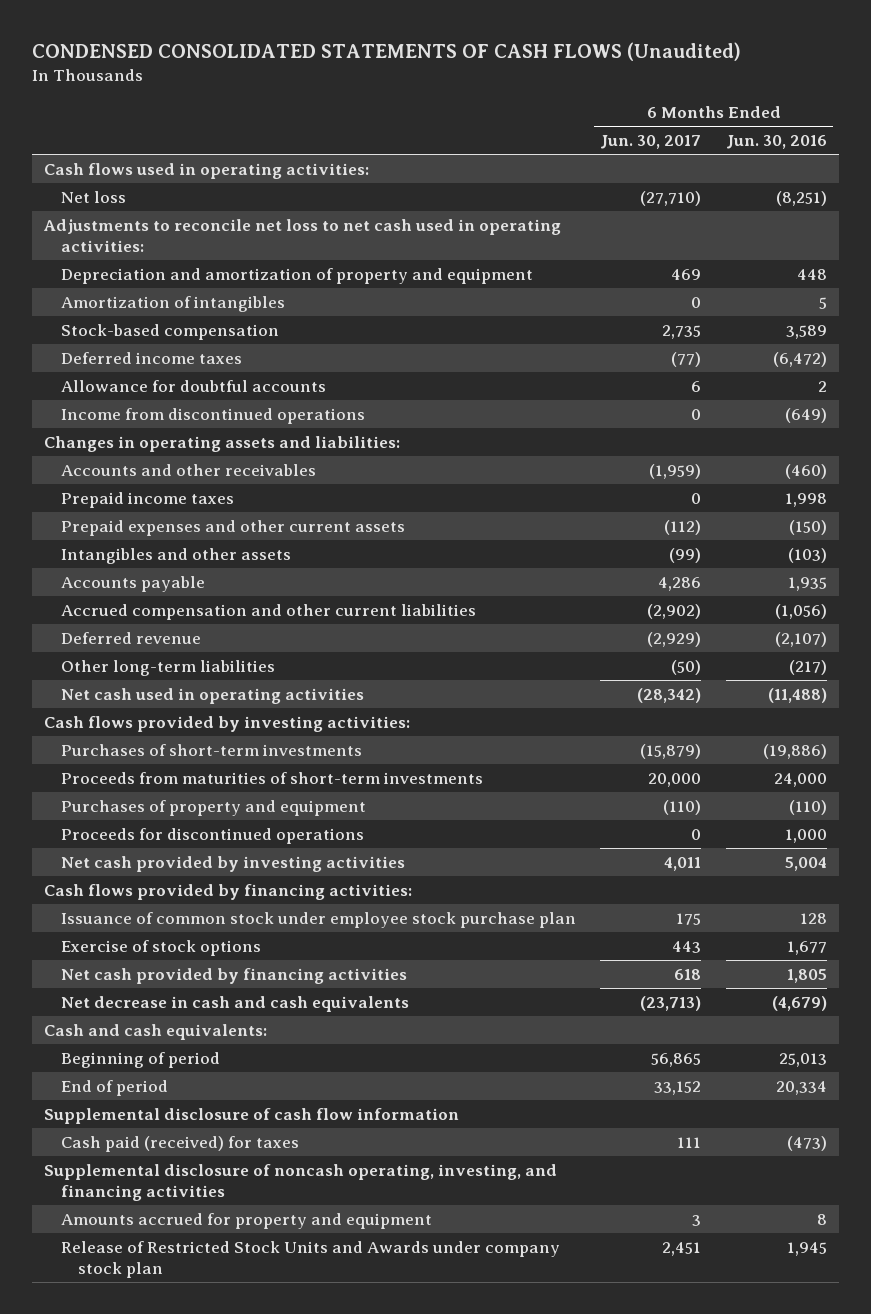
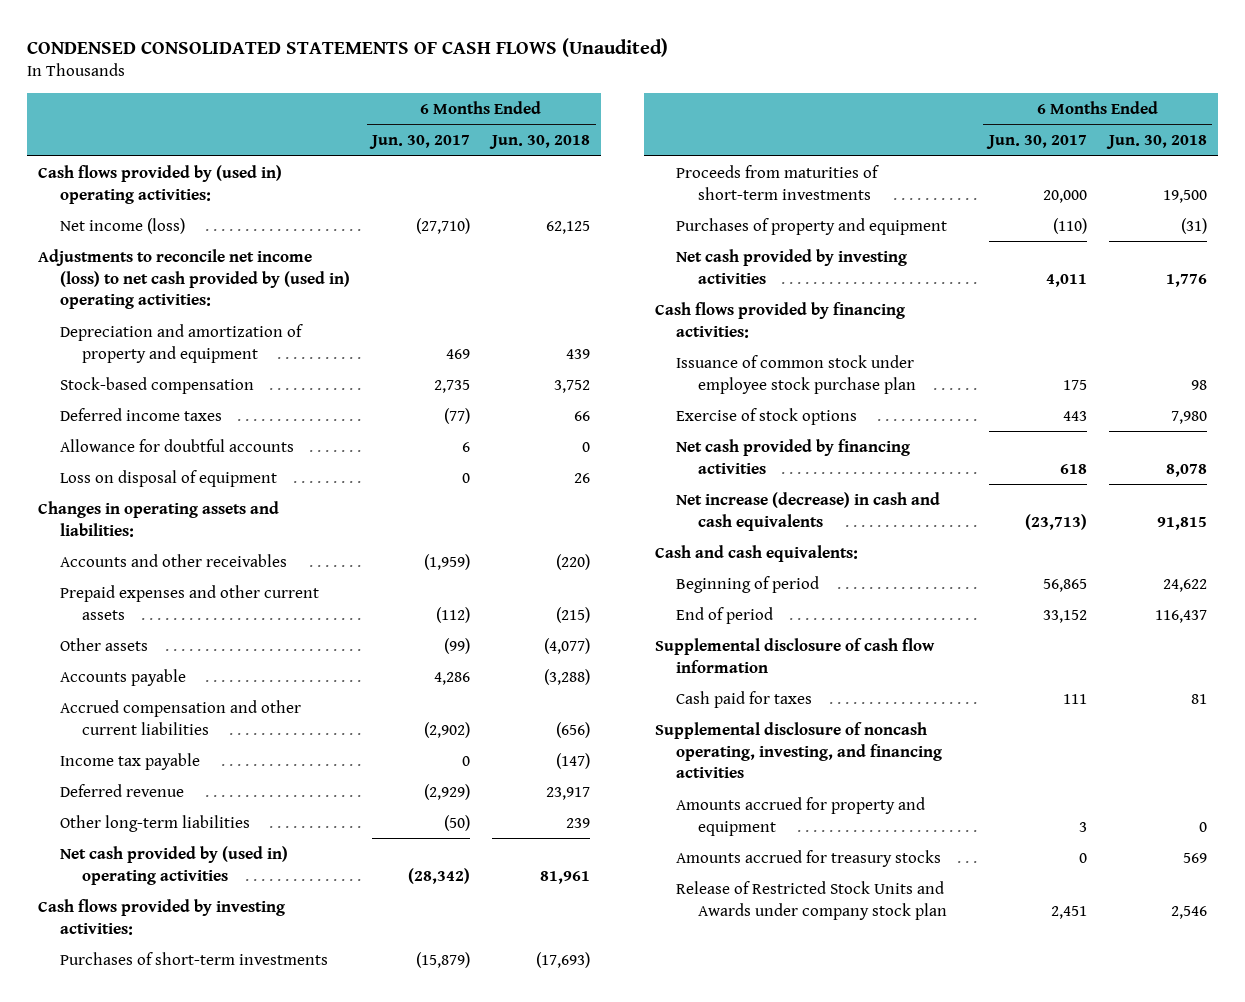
[725,135,827,150] Jun. 30, 2016 -> none
none -> [489,135,591,150] Jun. 30, 2018
[44,162,370,179] Cash flows used in operating activities: -> [38,164,283,204] Cash flows provided by (used in) operating activities:
[61,190,127,203] Net loss -> [60,217,186,234] Net income (loss)
[43,218,562,252] Adjustments to reconcile net loss to net cash used in operating activities: -> [38,248,351,310] Adjustments to reconcile net income (loss) to net cash provided by (used in) operating activities:
[61,295,286,312] Amortization of intangibles -> none
[61,407,366,424] Income from discontinued operations -> none
none -> [60,469,278,487] Loss on disposal of equipment
[61,491,235,508] Prepaid income taxes -> none
[61,547,292,564] Intangibles and other assets -> [60,637,149,651] Other assets
none -> [60,752,201,770] Income tax payable
[61,687,365,704] Net cash used in operating activities -> [60,845,289,885] Net cash provided by (used in) operating activities
[61,827,365,844] Proceeds for discontinued operations -> none
[61,995,410,1012] Net decrease in cash and cash equivalents -> [676,491,941,531] Net increase (decrease) in cash and cash equivalents
[61,1135,300,1152] Cash paid (received) for taxes -> [676,690,813,708] Cash paid for taxes
none -> [676,849,942,867] Amounts accrued for treasury stocks

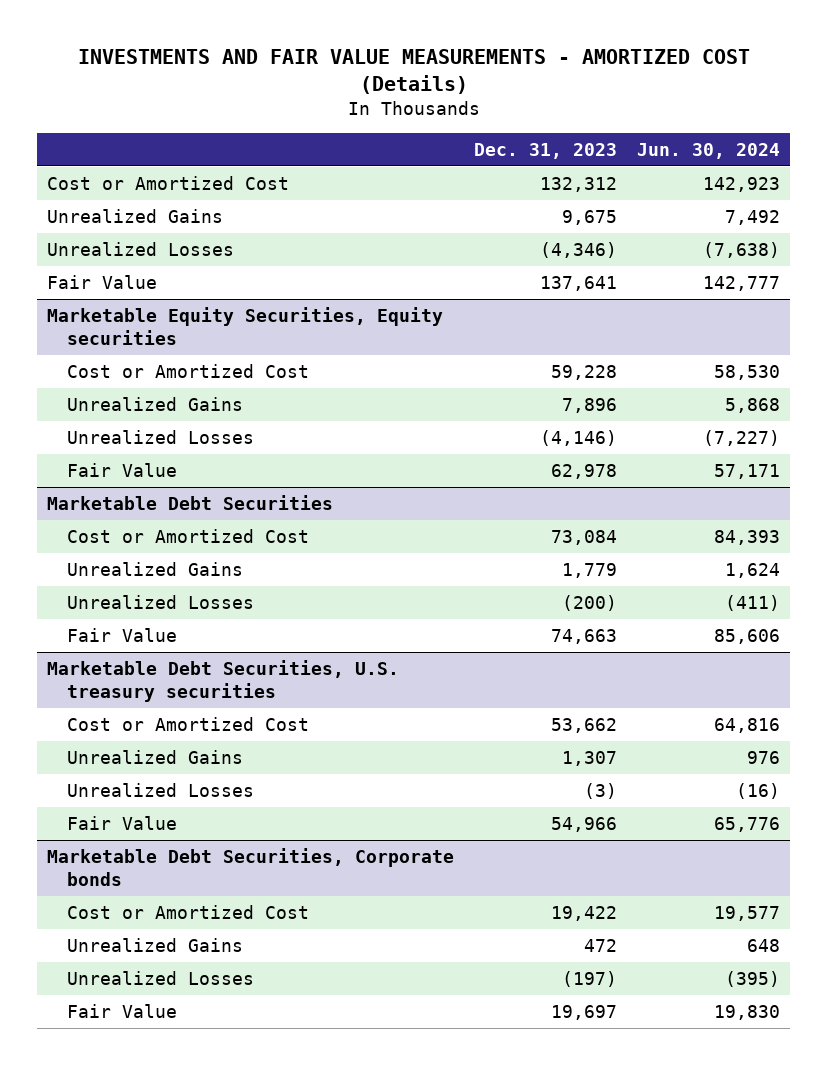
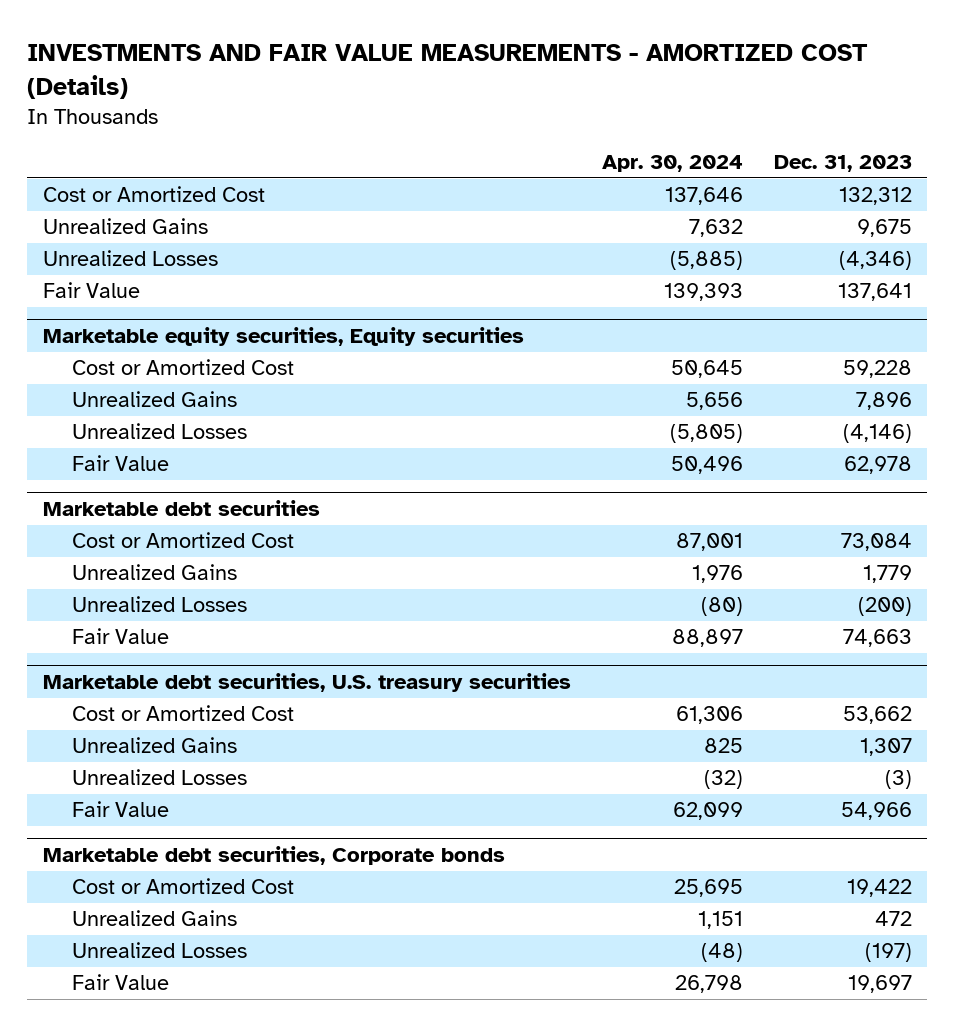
[637,142,781,159] Jun. 30, 2024 -> none
none -> [601,155,743,173] Apr. 30, 2024
[46,307,443,345] Marketable Equity Securities, Equity securities -> [42,327,524,347] Marketable equity securities, Equity securities
[46,495,333,511] Marketable Debt Securities -> [42,500,320,517] Marketable debt securities
[46,660,399,702] Marketable Debt Securities, U.S. treasury securities -> [42,673,571,693] Marketable debt securities, U.S. treasury securities
[46,848,454,886] Marketable Debt Securities, Corporate bonds -> [42,846,505,866] Marketable debt securities, Corporate bonds

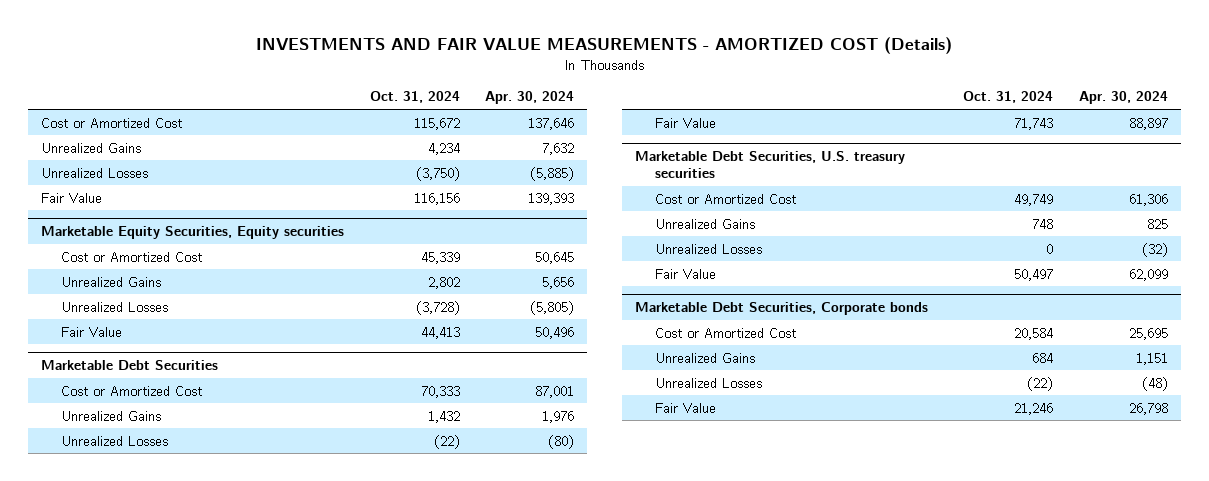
[773,155,912,173] Dec. 31, 2023 -> none
none -> [369,91,460,104] Oct. 31, 2024
[42,327,524,347] Marketable equity securities, Equity securities -> [41,226,345,240] Marketable Equity Securities, Equity securities
[42,500,320,517] Marketable debt securities -> [41,360,219,371] Marketable Debt Securities
[42,673,571,693] Marketable debt securities, U.S. treasury securities -> [634,151,905,179] Marketable Debt Securities, U.S. treasury securities
[42,846,505,866] Marketable debt securities, Corporate bonds -> [634,302,928,316] Marketable Debt Securities, Corporate bonds

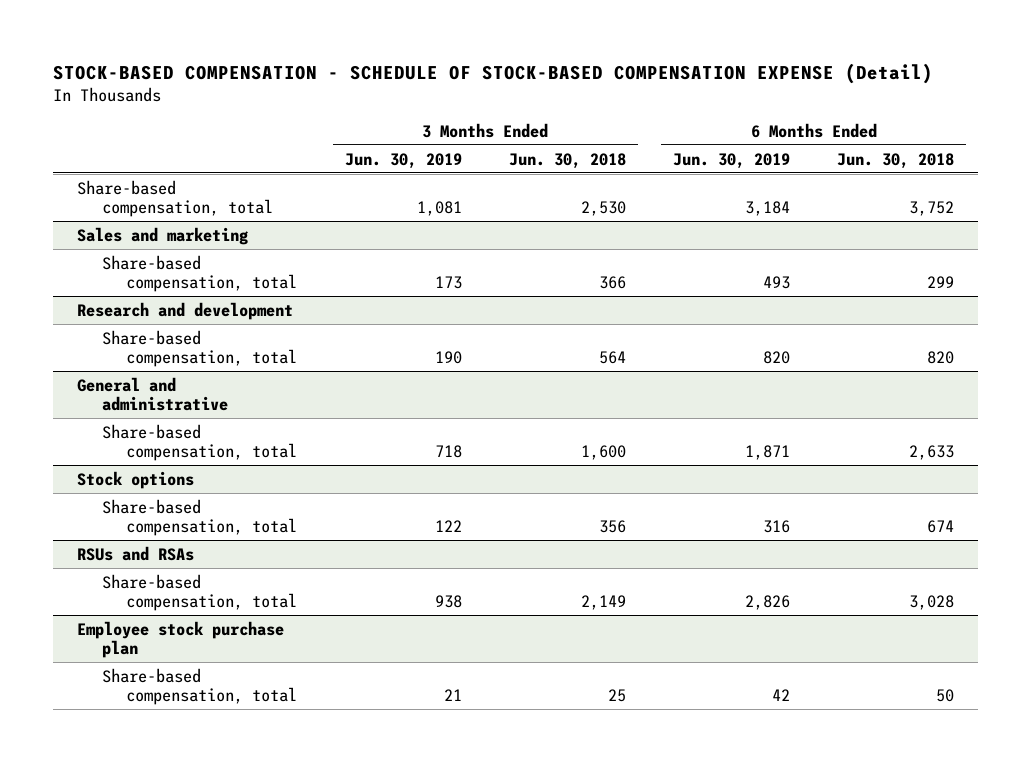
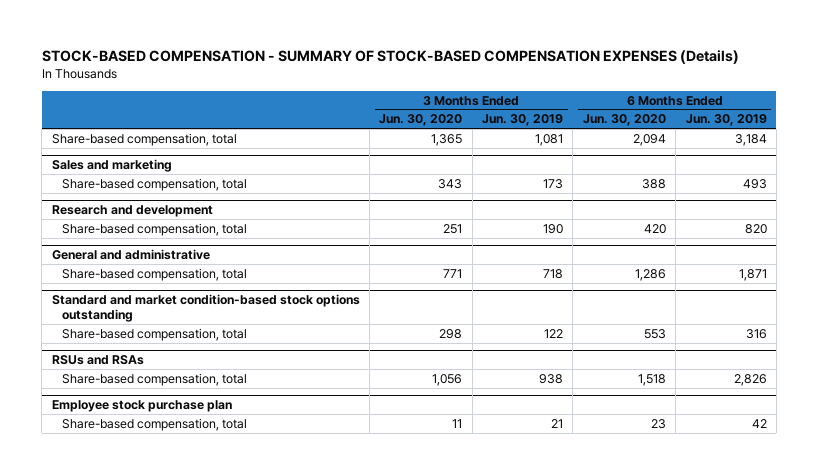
[53,62,934,84] STOCK-BASED COMPENSATION - SCHEDULE OF STOCK-BASED COMPENSATION EXPENSE (Detail) -> [41,50,739,65] STOCK-BASED COMPENSATION - SUMMARY OF STOCK-BASED COMPENSATION EXPENSES (Details)
[508,152,626,169] Jun. 30, 2018 -> none
[837,152,955,169] Jun. 30, 2018 -> none
none -> [379,114,463,127] Jun. 30, 2020
none -> [582,114,666,127] Jun. 30, 2020
[76,470,194,489] Stock options -> [51,294,360,323] Standard and market condition-based stock options outstanding

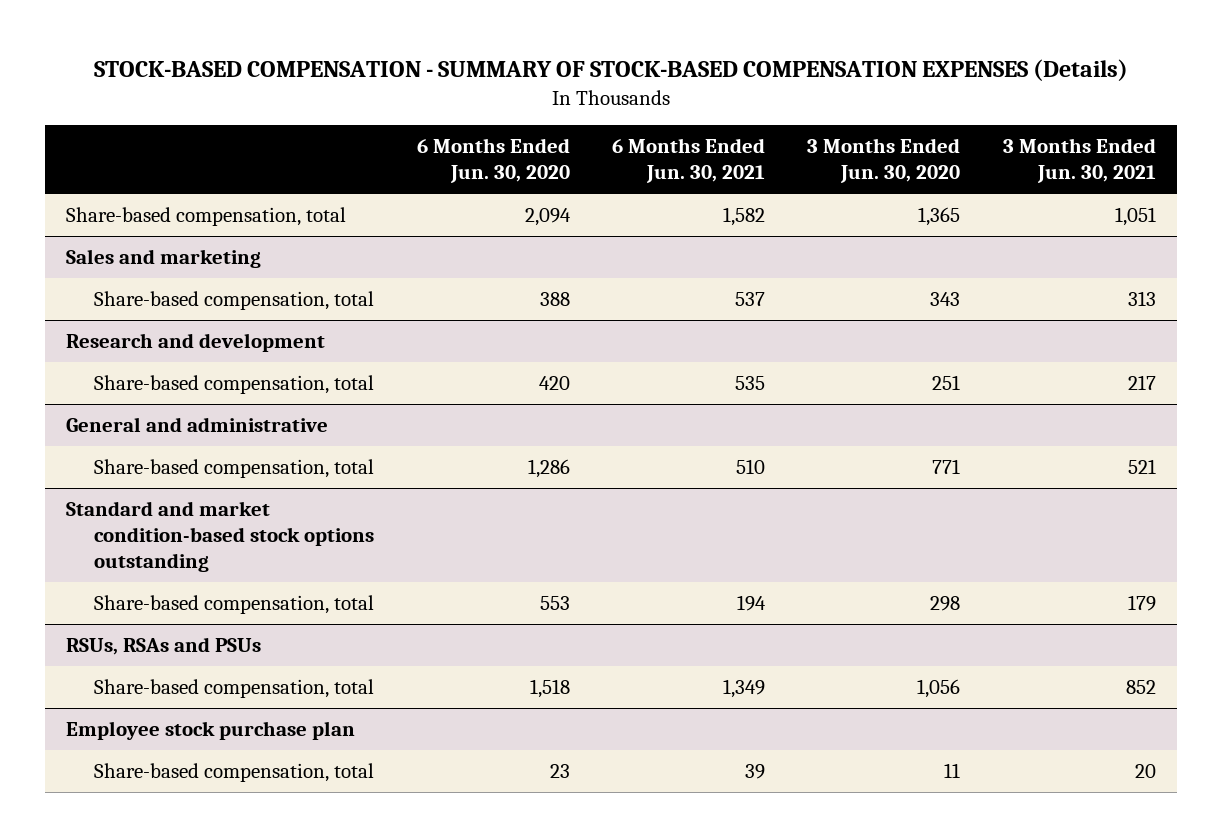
[482,114,564,127] Jun. 30, 2019 -> none
[685,114,767,127] Jun. 30, 2019 -> none
none -> [611,138,765,184] 6 Months Ended Jun. 30, 2021
none -> [1002,138,1156,184] 3 Months Ended Jun. 30, 2021
[51,355,144,366] RSUs and RSAs -> [65,637,261,656] RSUs, RSAs and PSUs

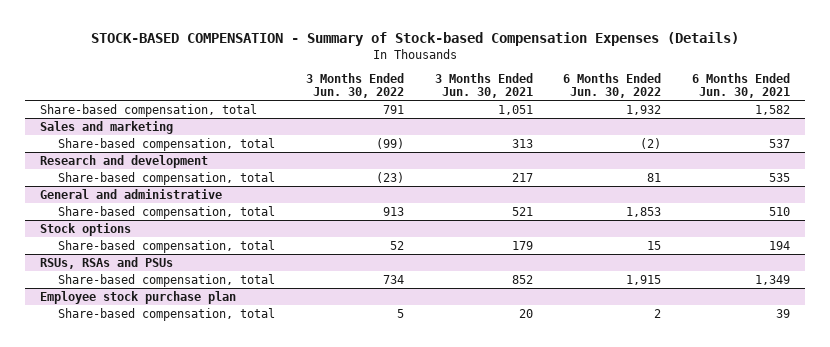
[93,58,1128,81] STOCK-BASED COMPENSATION - SUMMARY OF STOCK-BASED COMPENSATION EXPENSES (Details) -> [91,32,740,47] STOCK-BASED COMPENSATION - Summary of Stock-based Compensation Expenses (Details)
[416,138,570,184] 6 Months Ended Jun. 30, 2020 -> none
[807,138,961,184] 3 Months Ended Jun. 30, 2020 -> none
none -> [305,72,404,99] 3 Months Ended Jun. 30, 2022
none -> [563,72,662,99] 6 Months Ended Jun. 30, 2022
[65,501,375,572] Standard and market condition-based stock options outstanding -> [40,222,132,236] Stock options

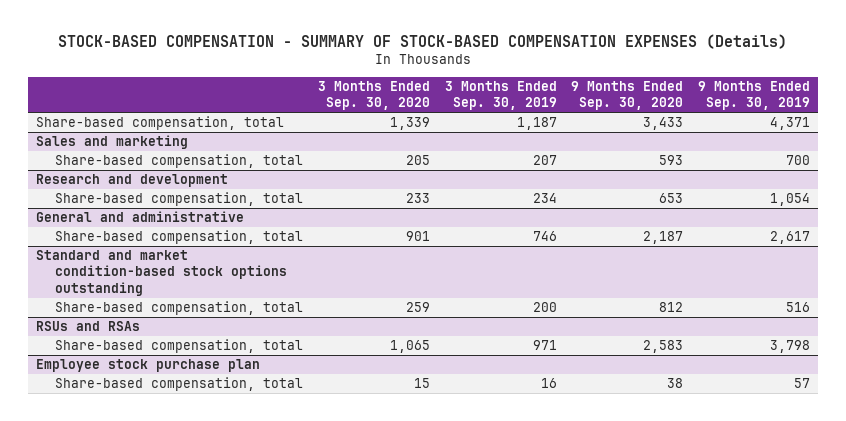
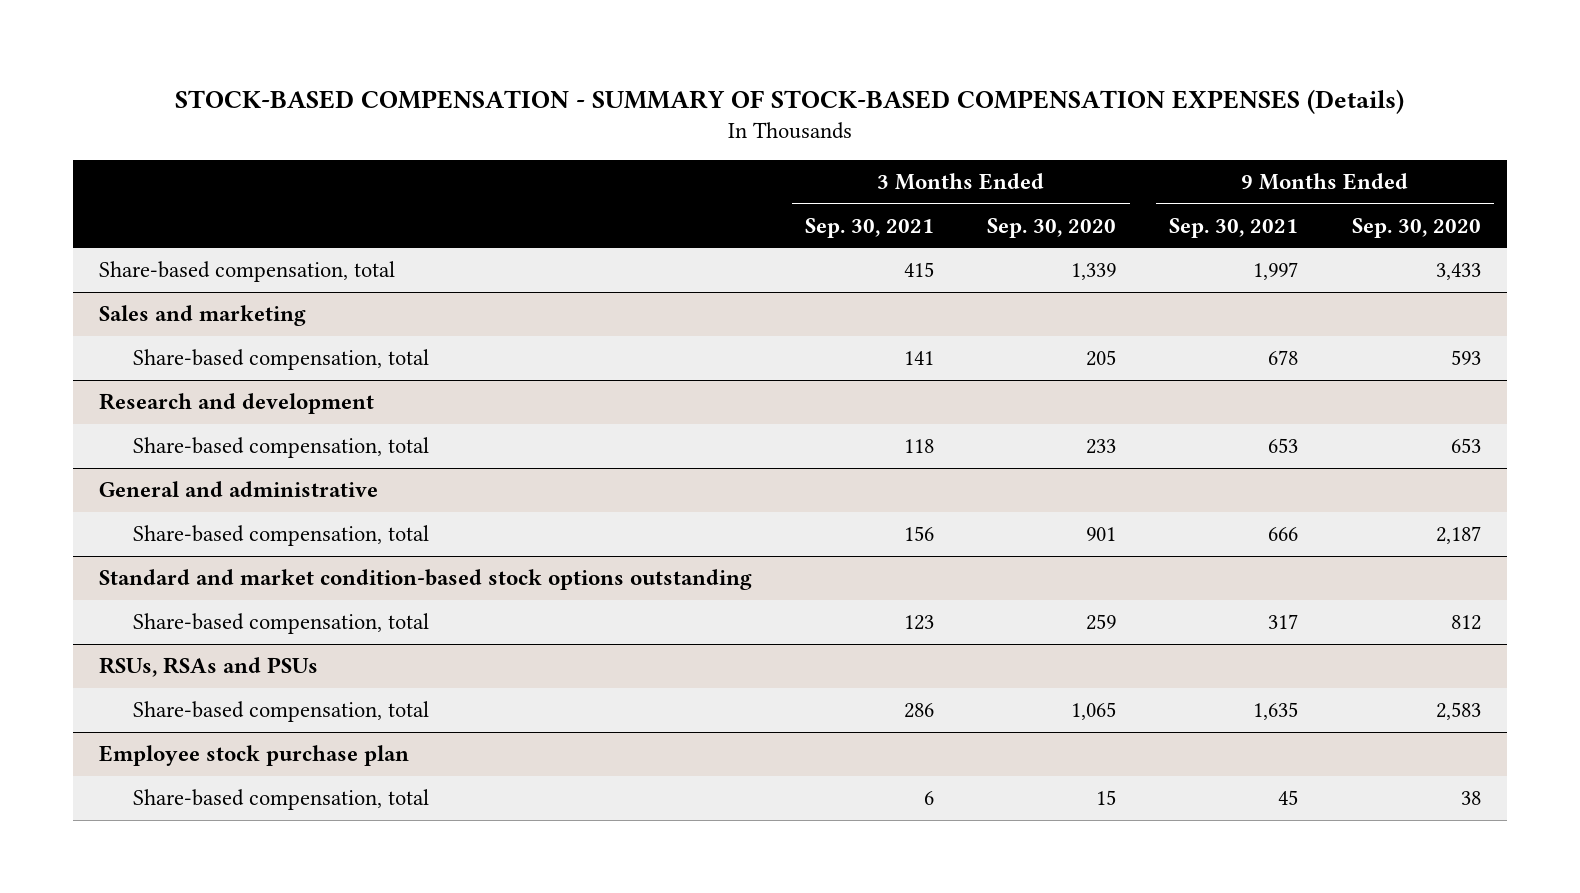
[444,80,557,111] 3 Months Ended Sep. 30, 2019 -> none
[698,80,811,111] 9 Months Ended Sep. 30, 2019 -> none
none -> [805,217,935,238] Sep. 30, 2021
none -> [1169,217,1299,238] Sep. 30, 2021
[35,321,140,332] RSUs and RSAs -> [99,657,319,678] RSUs, RSAs and PSUs

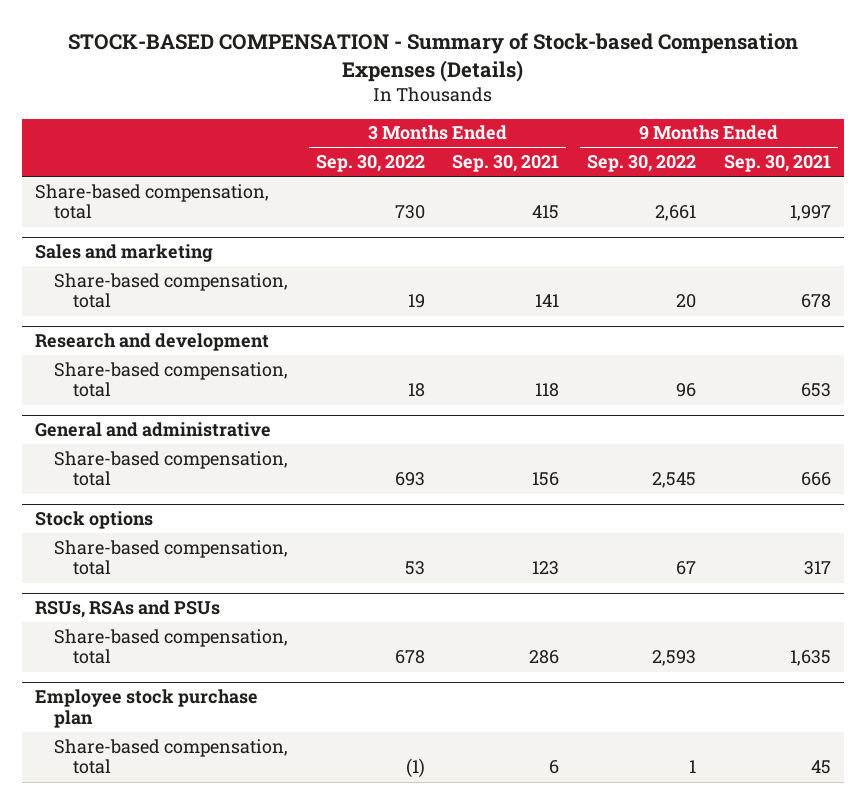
[174,88,1404,114] STOCK-BASED COMPENSATION - SUMMARY OF STOCK-BASED COMPENSATION EXPENSES (Details) -> [67,33,798,82] STOCK-BASED COMPENSATION - Summary of Stock-based Compensation Expenses (Details)
[987,217,1117,238] Sep. 30, 2020 -> none
[1351,217,1481,238] Sep. 30, 2020 -> none
none -> [315,155,425,173] Sep. 30, 2022
none -> [587,155,697,173] Sep. 30, 2022
[99,569,753,591] Standard and market condition-based stock options outstanding -> [35,511,154,530] Stock options

